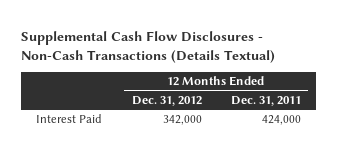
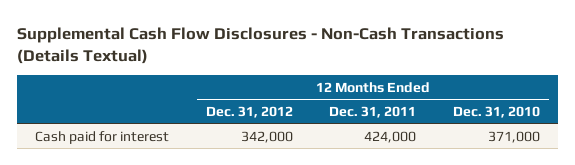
none -> [452,105,540,118] Dec. 31, 2010
[36,114,103,124] Interest Paid -> [35,130,170,144] Cash paid for interest

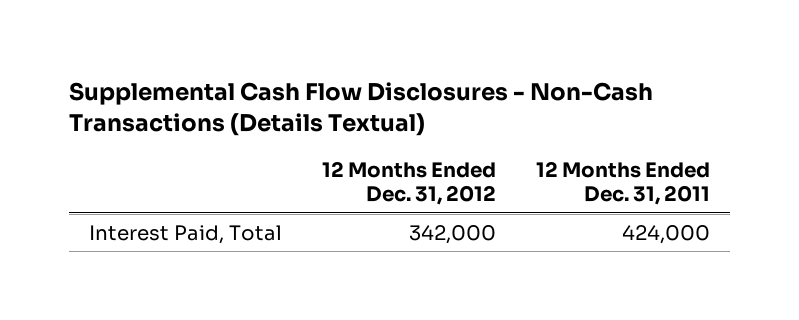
[452,105,540,118] Dec. 31, 2010 -> none
[35,130,170,144] Cash paid for interest -> [89,224,283,244] Interest Paid, Total

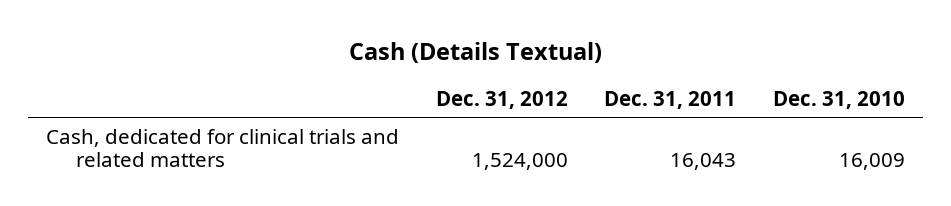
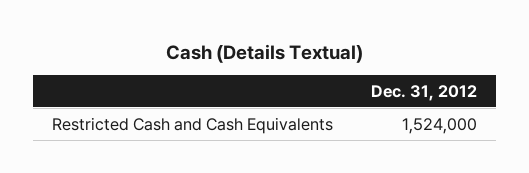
[604,90,737,109] Dec. 31, 2011 -> none
[772,90,905,109] Dec. 31, 2010 -> none
[46,128,400,168] Cash, dedicated for clinical trials and related matters -> [51,116,333,134] Restricted Cash and Cash Equivalents

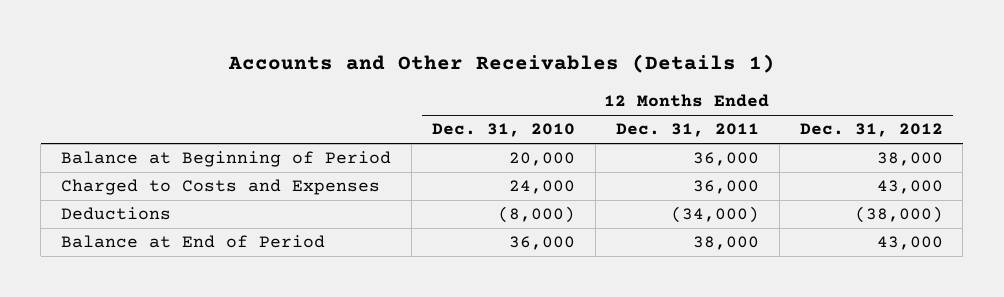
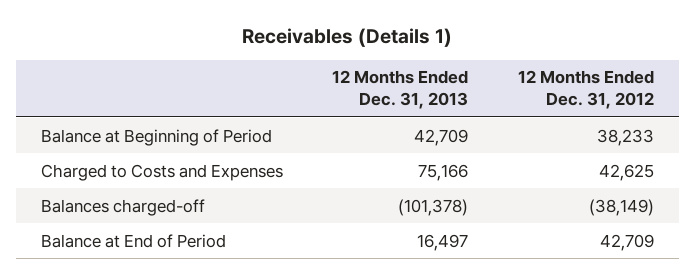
[227,54,775,74] Accounts and Other Receivables (Details 1) -> [242,27,453,47] Receivables (Details 1)
[432,123,576,138] Dec. 31, 2010 -> none
[615,123,759,138] Dec. 31, 2011 -> none
none -> [332,70,469,110] 12 Months Ended Dec. 31, 2013
[61,207,172,221] Deductions -> none
[876,152,943,167] 38,000 -> [596,128,654,146] 38,233
[876,180,943,195] 43,000 -> [598,163,654,181] 42,625
none -> [40,198,205,216] Balances charged-off
[876,236,943,251] 43,000 -> [599,233,654,251] 42,709

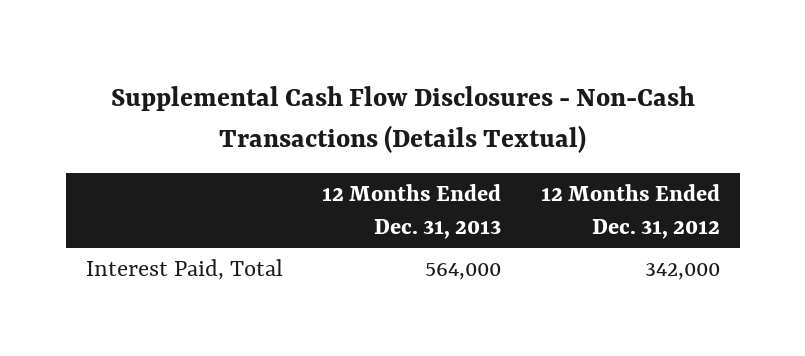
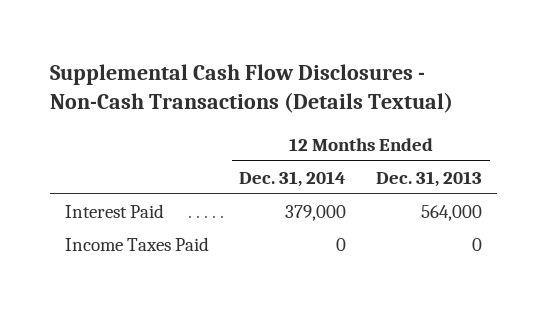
[540,184,720,239] 12 Months Ended Dec. 31, 2012 -> none
none -> [239,170,347,187] Dec. 31, 2014
[85,259,283,281] Interest Paid, Total -> [65,203,165,218] Interest Paid
none -> [65,236,210,251] Income Taxes Paid

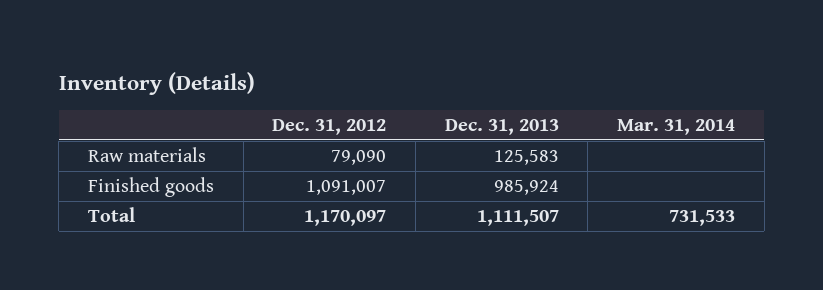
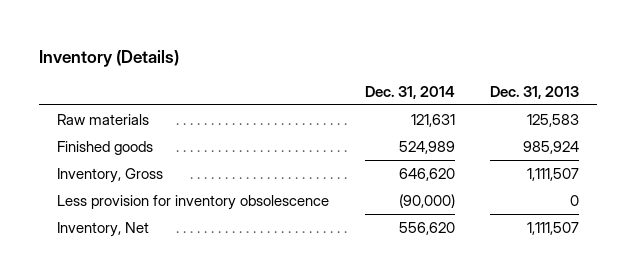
[272,118,387,135] Dec. 31, 2012 -> none
[617,118,736,135] Mar. 31, 2014 -> none
none -> [364,85,455,99] Dec. 31, 2014
none -> [57,168,164,184] Inventory, Gross
none -> [57,195,330,211] Less provision for inventory obsolescence
[88,207,136,223] Total -> [57,222,150,238] Inventory, Net

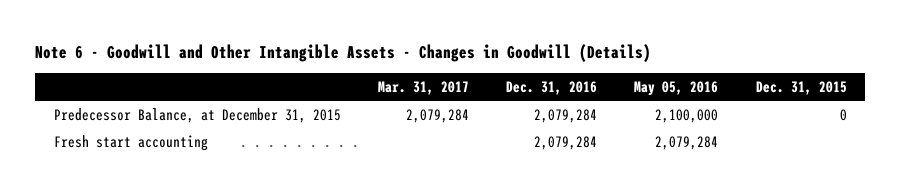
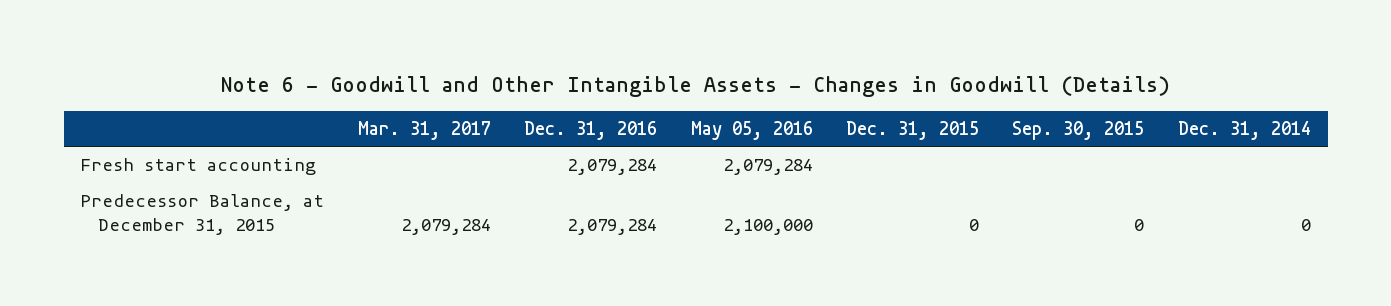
none -> [1012,120,1145,140] Sep. 30, 2015
none -> [1177,120,1311,140] Dec. 31, 2014
[53,107,341,123] Predecessor Balance, at December 31, 2015 -> [80,194,325,235] Predecessor Balance, at December 31, 2015

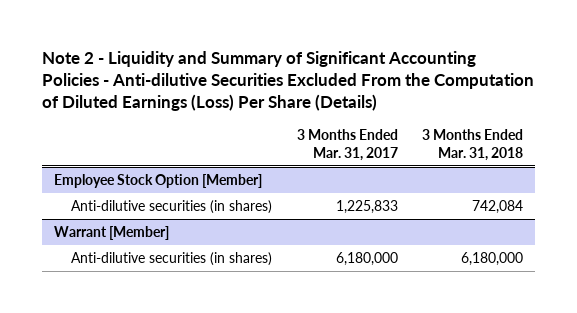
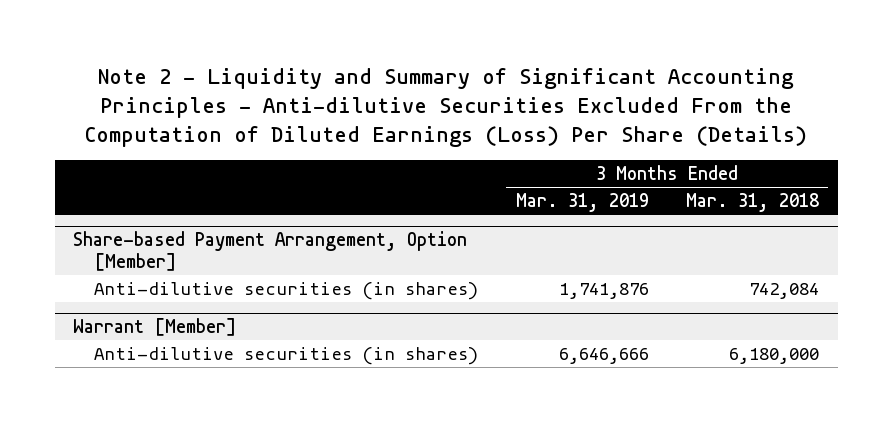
[41,50,534,112] Note 2 - Liquidity and Summary of Significant Accounting Policies - Anti-dilutive Securities Excluded From the Computation of Diluted Earnings (Loss) Per Share (Details) -> [84,67,808,147] Note 2 - Liquidity and Summary of Significant Accounting Principles - Anti-dilutive Securities Excluded From the Computation of Diluted Earnings (Loss) Per Share (Details)
[296,129,398,161] 3 Months Ended Mar. 31, 2017 -> none
none -> [515,193,649,213] Mar. 31, 2019
[53,174,262,189] Employee Stock Option [Member] -> [73,230,468,272] Share-based Payment Arrangement, Option [Member]

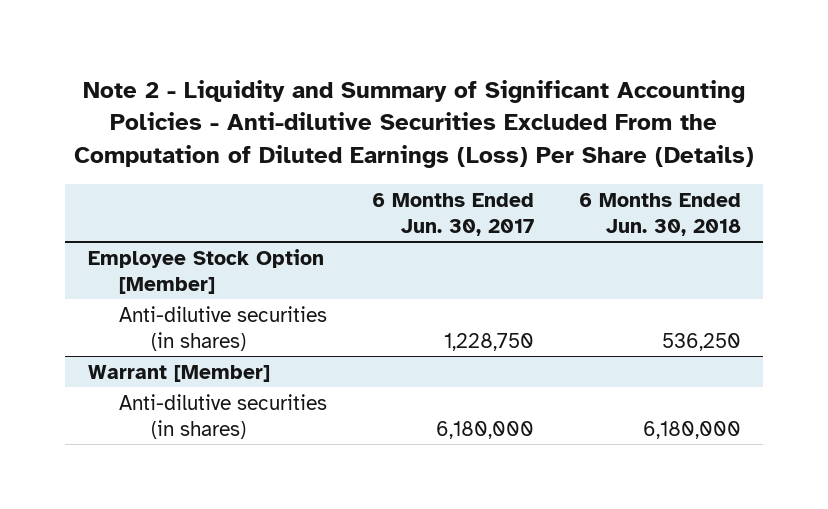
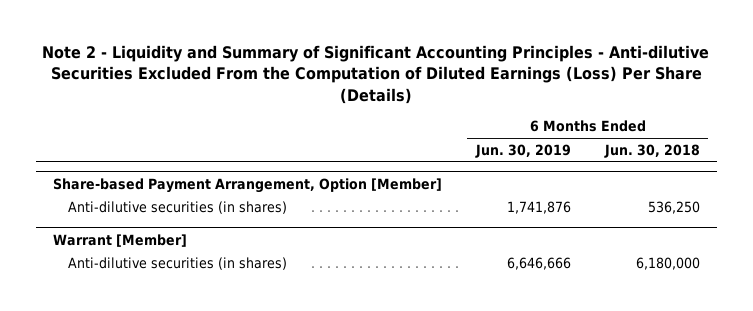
[74,79,755,169] Note 2 - Liquidity and Summary of Significant Accounting Policies - Anti-dilutive Securities Excluded From the Computation of Diluted Earnings (Loss) Per Share (Details) -> [42,44,710,104] Note 2 - Liquidity and Summary of Significant Accounting Principles - Anti-dilutive Securities Excluded From the Computation of Diluted Earnings (Loss) Per Share (Details)
[372,192,535,236] 6 Months Ended Jun. 30, 2017 -> none
none -> [474,144,571,159] Jun. 30, 2019
[87,248,324,294] Employee Stock Option [Member] -> [53,177,443,193] Share-based Payment Arrangement, Option [Member]

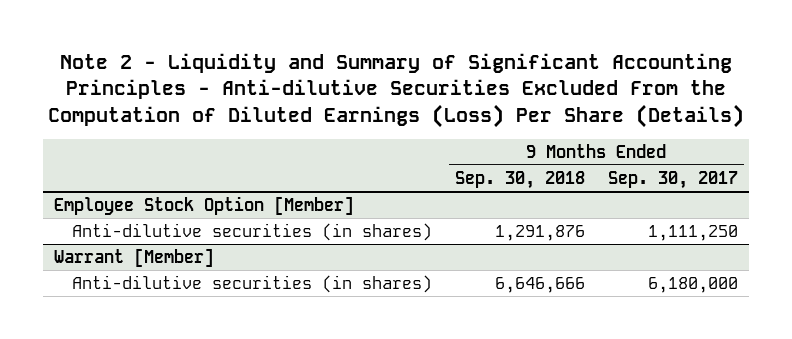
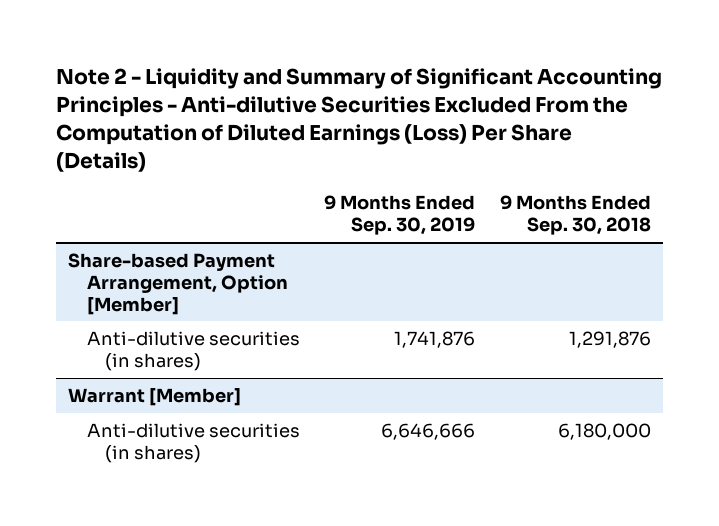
[607,170,738,189] Sep. 30, 2017 -> none
none -> [324,195,476,236] 9 Months Ended Sep. 30, 2019
[54,196,355,216] Employee Stock Option [Member] -> [68,252,288,315] Share-based Payment Arrangement, Option [Member]
[494,277,585,294] 6,646,666 -> [557,422,651,440] 6,180,000

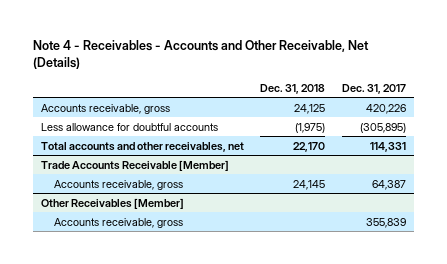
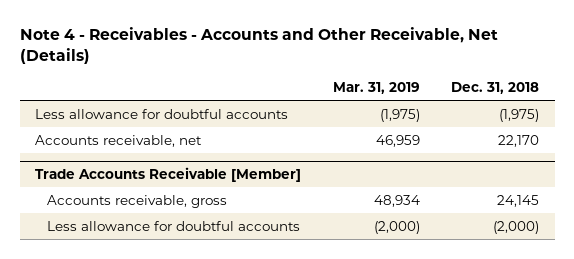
[341,83,406,94] Dec. 31, 2017 -> none
none -> [332,81,420,94] Mar. 31, 2019
[41,103,171,114] Accounts receivable, gross -> none
[41,141,245,152] Total accounts and other receivables, net -> [35,134,203,147] Accounts receivable, net
[41,197,185,209] Other Receivables [Member] -> none
[54,217,184,228] Accounts receivable, gross -> none
none -> [47,220,301,231] Less allowance for doubtful accounts

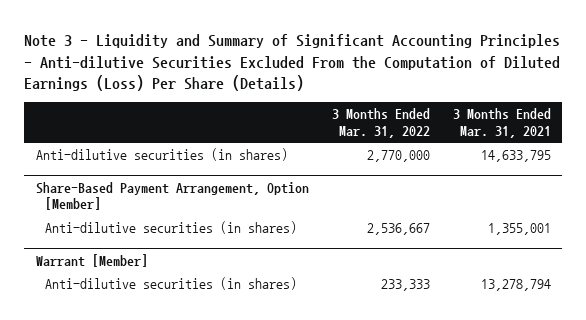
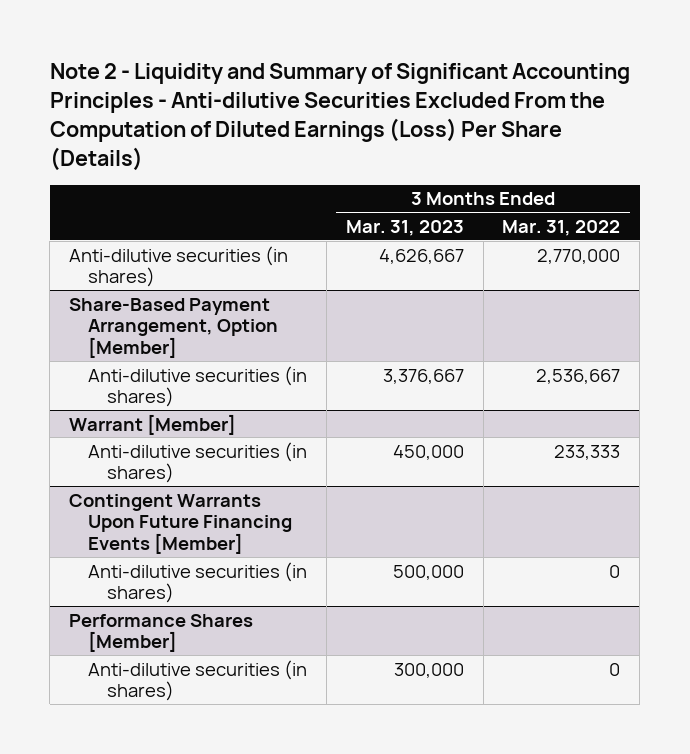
[23,34,560,92] Note 3 - Liquidity and Summary of Significant Accounting Principles - Anti-dilutive Securities Excluded From the Computation of Diluted Earnings (Loss) Per Share (Details) -> [49,62,630,171] Note 2 - Liquidity and Summary of Significant Accounting Principles - Anti-dilutive Securities Excluded From the Computation of Diluted Earnings (Loss) Per Share (Details)
[452,108,551,138] 3 Months Ended Mar. 31, 2021 -> none
none -> [345,219,464,236] Mar. 31, 2023
none -> [69,493,293,554] Contingent Warrants Upon Future Financing Events [Member]
none -> [88,561,308,604] Anti-dilutive securities (in shares)
none -> [69,613,254,653] Performance Shares [Member]
none -> [88,659,308,702] Anti-dilutive securities (in shares)

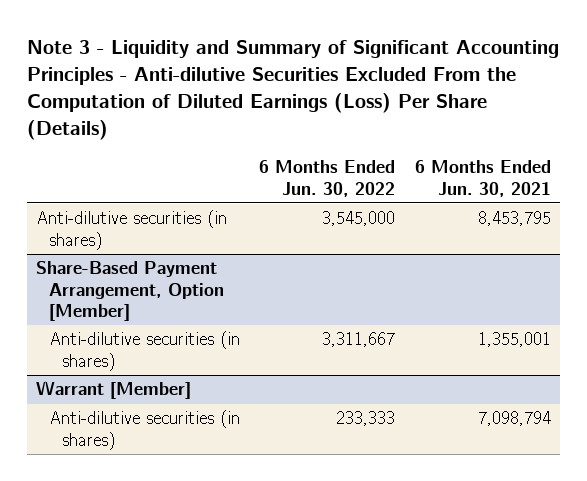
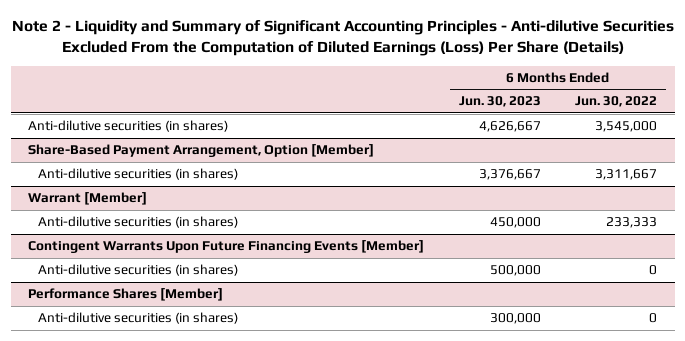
[26,40,559,141] Note 3 - Liquidity and Summary of Significant Accounting Principles - Anti-dilutive Securities Excluded From the Computation of Diluted Earnings (Loss) Per Share (Details) -> [11,20,674,57] Note 2 - Liquidity and Summary of Significant Accounting Principles - Anti-dilutive Securities Excluded From the Computation of Diluted Earnings (Loss) Per Share (Details)
[414,160,551,197] 6 Months Ended Jun. 30, 2021 -> none
none -> [458,96,541,108] Jun. 30, 2023
none -> [28,240,425,254] Contingent Warrants Upon Future Financing Events [Member]
none -> [38,264,239,277] Anti-dilutive securities (in shares)
none -> [28,288,224,302] Performance Shares [Member]
none -> [38,312,239,325] Anti-dilutive securities (in shares)

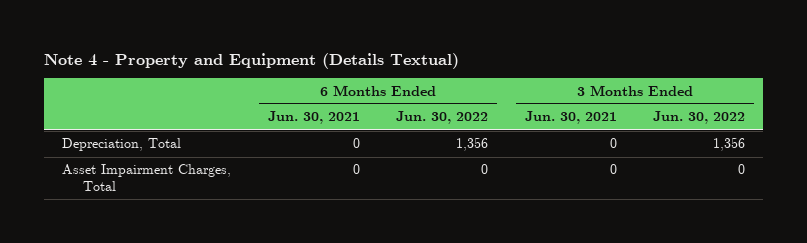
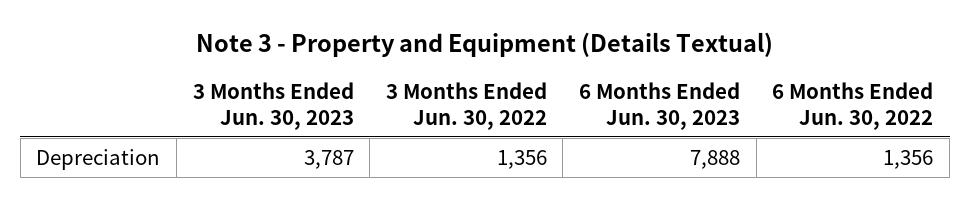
[44,52,460,69] Note 4 - Property and Equipment (Details Textual) -> [195,31,773,57] Note 3 - Property and Equipment (Details Textual)
[267,111,360,125] Jun. 30, 2021 -> none
[524,111,617,125] Jun. 30, 2021 -> none
none -> [192,81,354,130] 3 Months Ended Jun. 30, 2023
none -> [579,81,741,130] 6 Months Ended Jun. 30, 2023
[62,164,232,191] Asset Impairment Charges, Total -> none
[62,138,182,152] Depreciation, Total -> [36,148,161,170] Depreciation

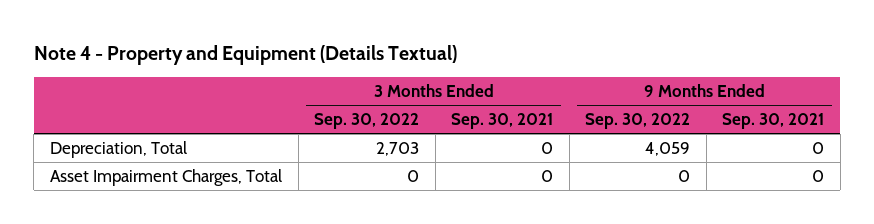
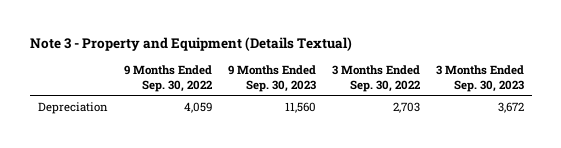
[33,45,457,66] Note 4 - Property and Equipment (Details Textual) -> [29,36,352,51] Note 3 - Property and Equipment (Details Textual)
[451,113,554,130] Sep. 30, 2021 -> none
[722,113,825,130] Sep. 30, 2021 -> none
none -> [227,65,316,92] 9 Months Ended Sep. 30, 2023
none -> [435,65,524,92] 3 Months Ended Sep. 30, 2023
[50,168,283,186] Asset Impairment Charges, Total -> none
[50,140,188,158] Depreciation, Total -> [37,102,108,115] Depreciation

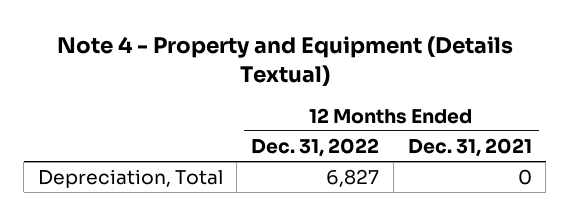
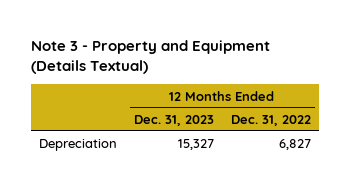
[56,35,513,86] Note 4 - Property and Equipment (Details Textual) -> [30,40,270,75] Note 3 - Property and Equipment (Details Textual)
[407,137,532,157] Dec. 31, 2021 -> none
none -> [134,114,215,126] Dec. 31, 2023
[37,168,223,188] Depreciation, Total -> [39,139,118,152] Depreciation

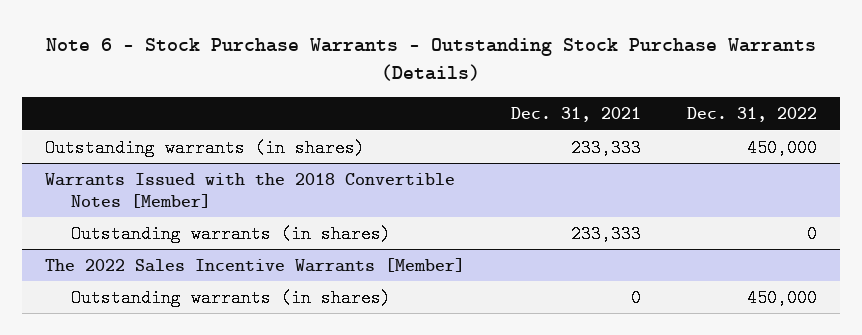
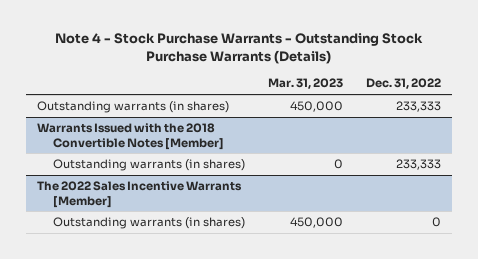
[46,37,817,82] Note 6 - Stock Purchase Warrants - Outstanding Stock Purchase Warrants (Details) -> [55,33,424,64] Note 4 - Stock Purchase Warrants - Outstanding Stock Purchase Warrants (Details)
[511,107,642,123] Dec. 31, 2021 -> none
none -> [267,78,343,90] Mar. 31, 2023
[746,138,817,157] 450,000 -> [395,101,441,113] 233,333
[806,224,817,243] 0 -> [395,159,441,171] 233,333
[746,288,817,307] 450,000 -> [431,217,441,228] 0

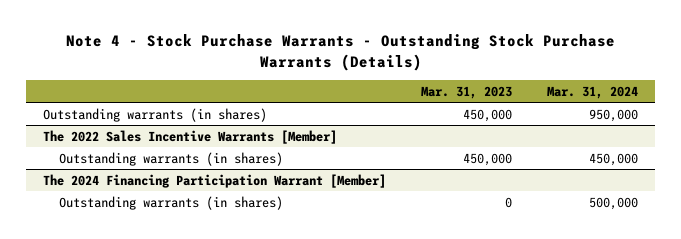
[365,78,441,90] Dec. 31, 2022 -> none
none -> [546,85,638,99] Mar. 31, 2024
[37,123,224,150] Warrants Issued with the 2018 Convertible Notes [Member] -> none
[52,159,245,172] Outstanding warrants (in shares) -> none
none -> [43,173,387,188] The 2024 Financing Participation Warrant [Member]
none -> [58,195,283,210] Outstanding warrants (in shares)

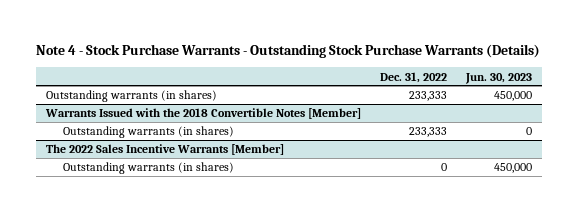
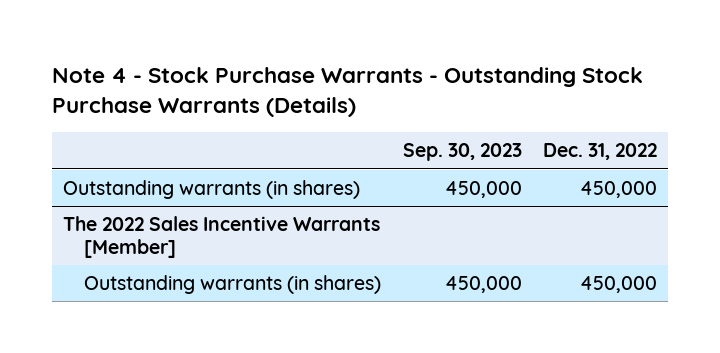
[465,72,533,84] Jun. 30, 2023 -> none
none -> [402,143,522,162] Sep. 30, 2023
[44,108,361,120] Warrants Issued with the 2018 Convertible Notes [Member] -> none
[62,126,234,139] Outstanding warrants (in shares) -> none
[409,91,448,102] 233,333 -> [579,181,657,199] 450,000
[441,163,448,172] 0 -> [579,276,657,294] 450,000

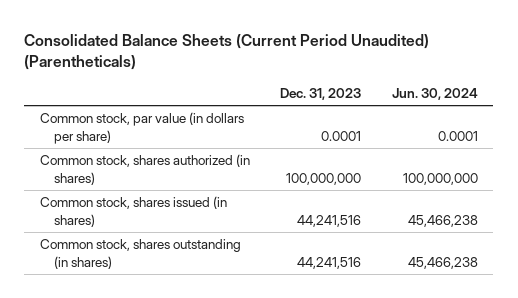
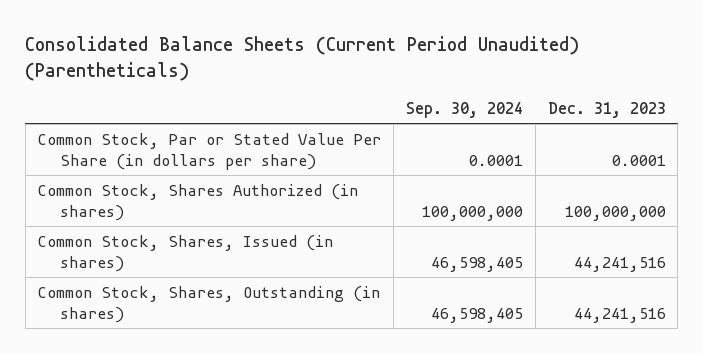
[392,87,479,100] Jun. 30, 2024 -> none
none -> [406,102,524,119] Sep. 30, 2024
[39,112,244,144] Common stock, par value (in dollars per share) -> [37,132,382,171] Common Stock, Par or Stated Value Per Share (in dollars per share)
[39,154,250,185] Common stock, shares authorized (in shares) -> [37,183,359,222] Common Stock, Shares Authorized (in shares)
[39,196,227,227] Common stock, shares issued (in shares) -> [37,234,334,273] Common Stock, Shares, Issued (in shares)
[39,239,241,269] Common stock, shares outstanding (in shares) -> [37,285,381,324] Common Stock, Shares, Outstanding (in shares)

